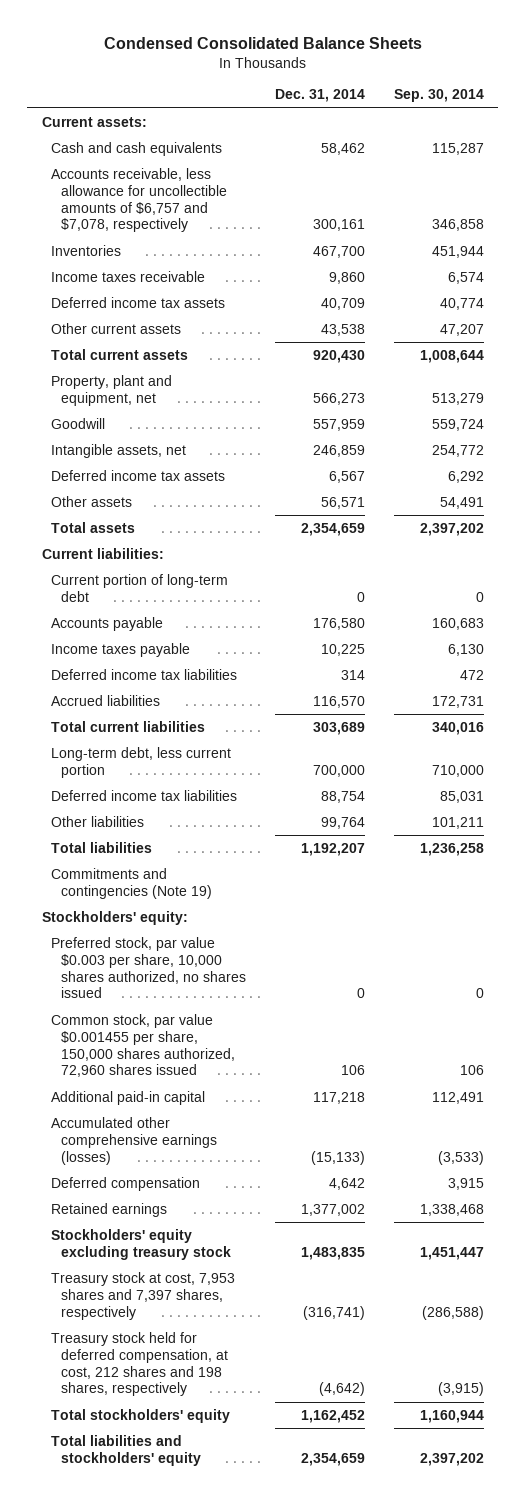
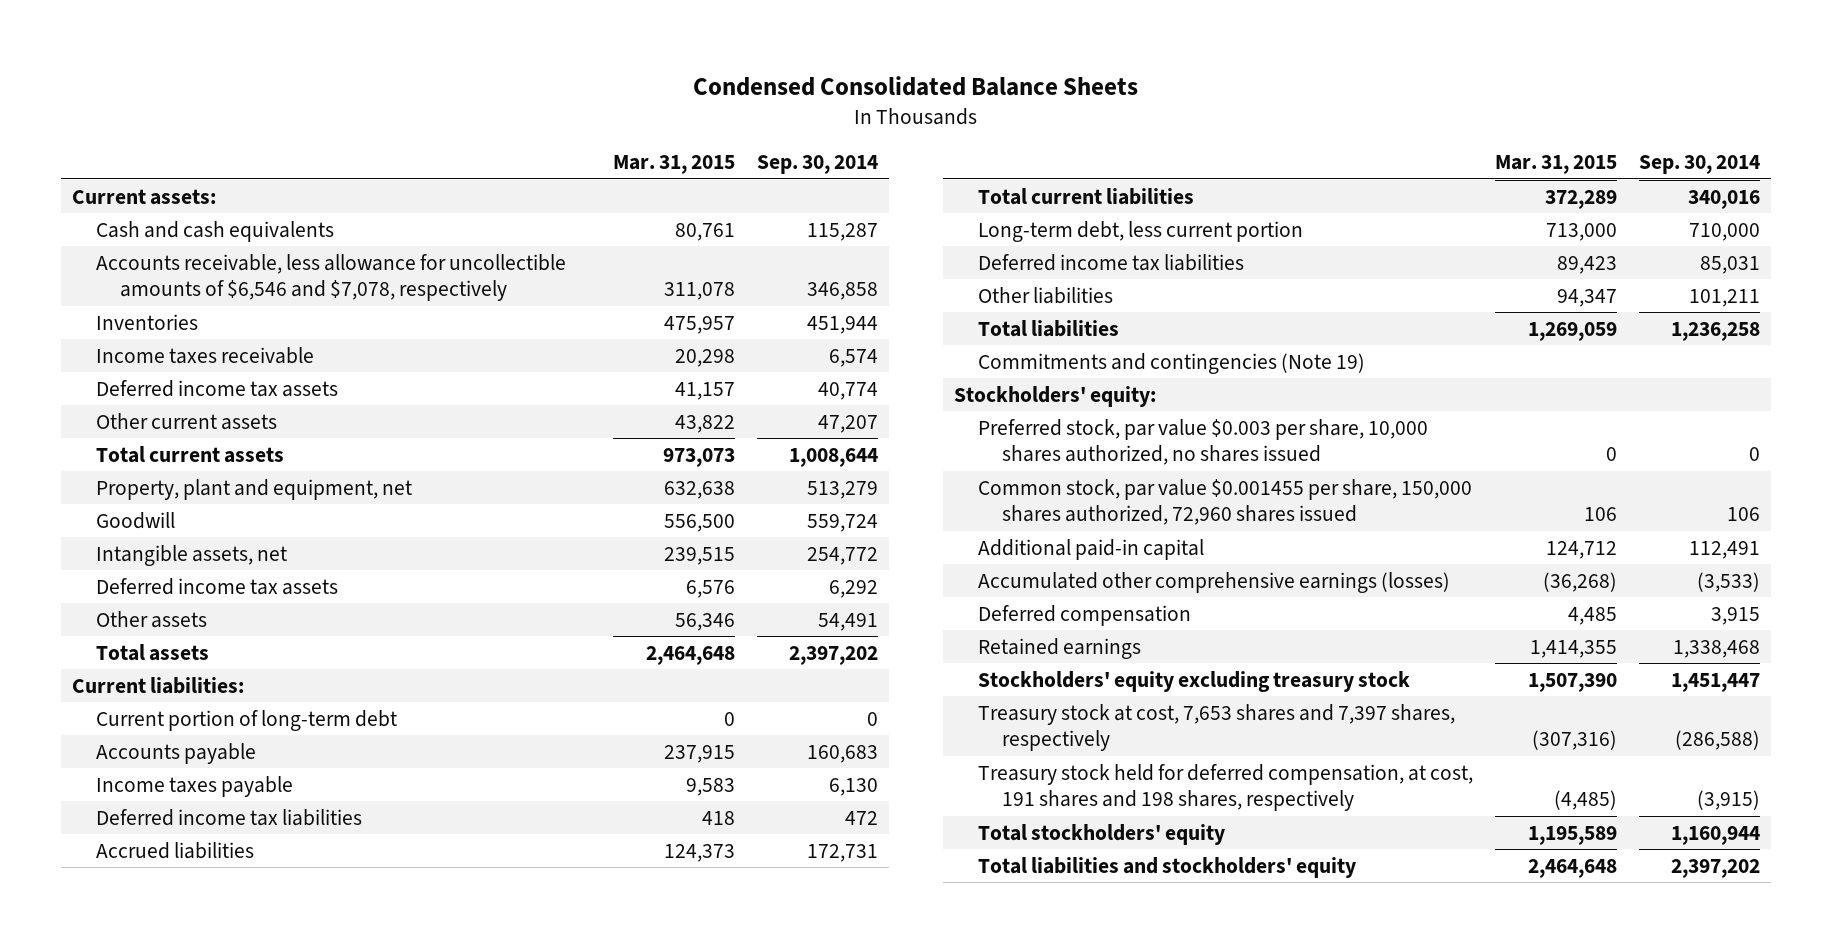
[274,89,365,103] Dec. 31, 2014 -> none
none -> [613,155,736,175] Mar. 31, 2015
[51,167,228,233] Accounts receivable, less allowance for uncollectible amounts of $6,757 and $7,078, respectively -> [96,253,567,302] Accounts receivable, less allowance for uncollectible amounts of $6,546 and $7,078, respectively
[51,1271,236,1320] Treasury stock at cost, 7,953 shares and 7,397 shares, respectively -> [978,703,1456,752] Treasury stock at cost, 7,653 shares and 7,397 shares, respectively
[51,1331,229,1397] Treasury stock held for deferred compensation, at cost, 212 shares and 198 shares, respectively -> [978,763,1474,812] Treasury stock held for deferred compensation, at cost, 191 shares and 198 shares, respectively

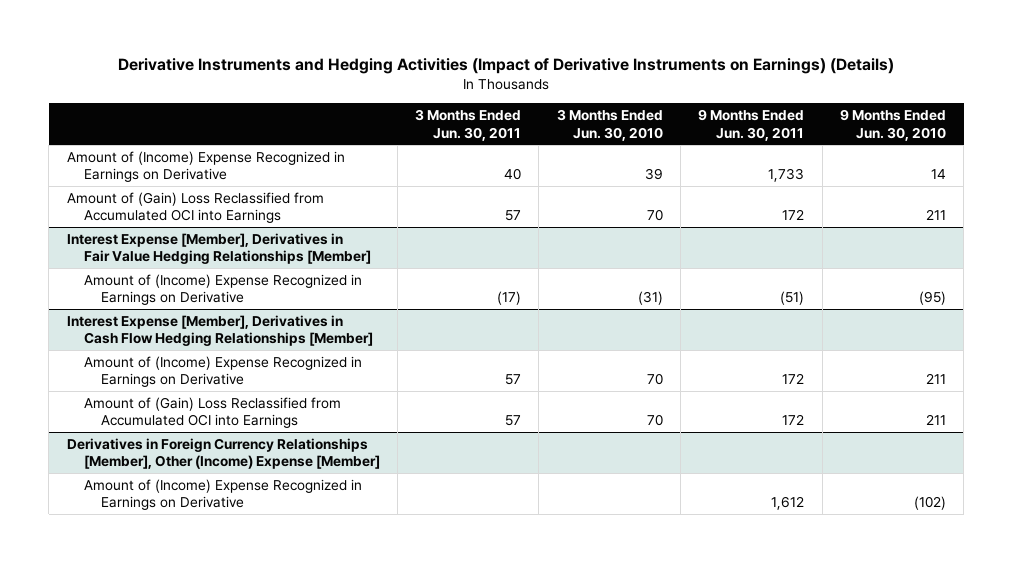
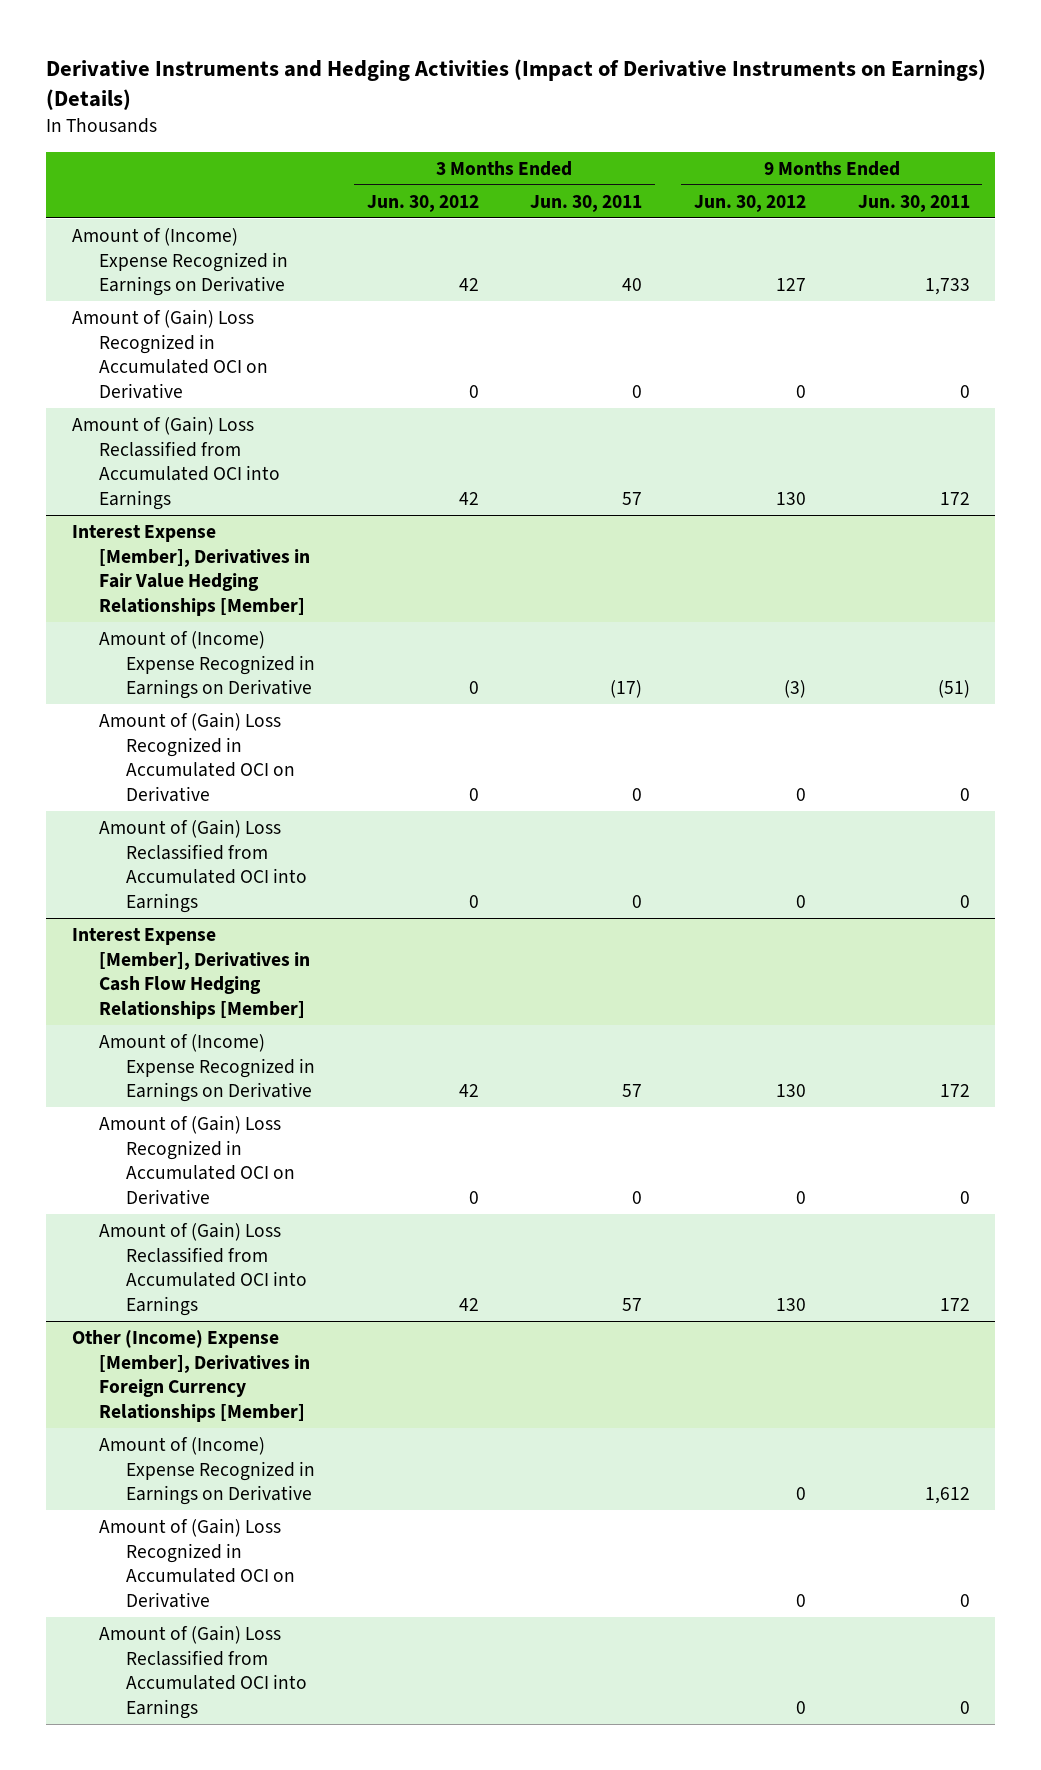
[556,109,663,141] 3 Months Ended Jun. 30, 2010 -> none
[839,109,946,141] 9 Months Ended Jun. 30, 2010 -> none
none -> [366,194,479,212] Jun. 30, 2012
none -> [693,194,806,212] Jun. 30, 2012
none -> [71,308,268,399] Amount of (Gain) Loss Recognized in Accumulated OCI on Derivative
none -> [98,711,295,802] Amount of (Gain) Loss Recognized in Accumulated OCI on Derivative
none -> [98,818,307,913] Amount of (Gain) Loss Reclassified from Accumulated OCI into Earnings
none -> [98,1114,295,1205] Amount of (Gain) Loss Recognized in Accumulated OCI on Derivative
[66,437,380,470] Derivatives in Foreign Currency Relationships [Member], Other (Income) Expense [Member] -> [71,1329,310,1422] Other (Income) Expense [Member], Derivatives in Foreign Currency Relationships [Member]
none -> [98,1517,295,1608] Amount of (Gain) Loss Recognized in Accumulated OCI on Derivative
none -> [98,1624,307,1719] Amount of (Gain) Loss Reclassified from Accumulated OCI into Earnings

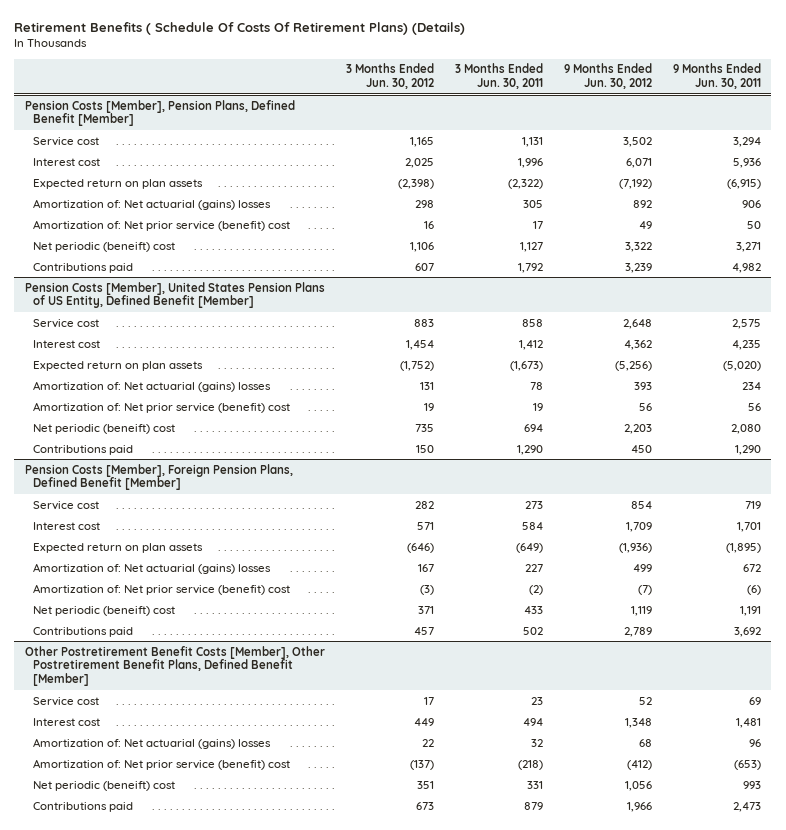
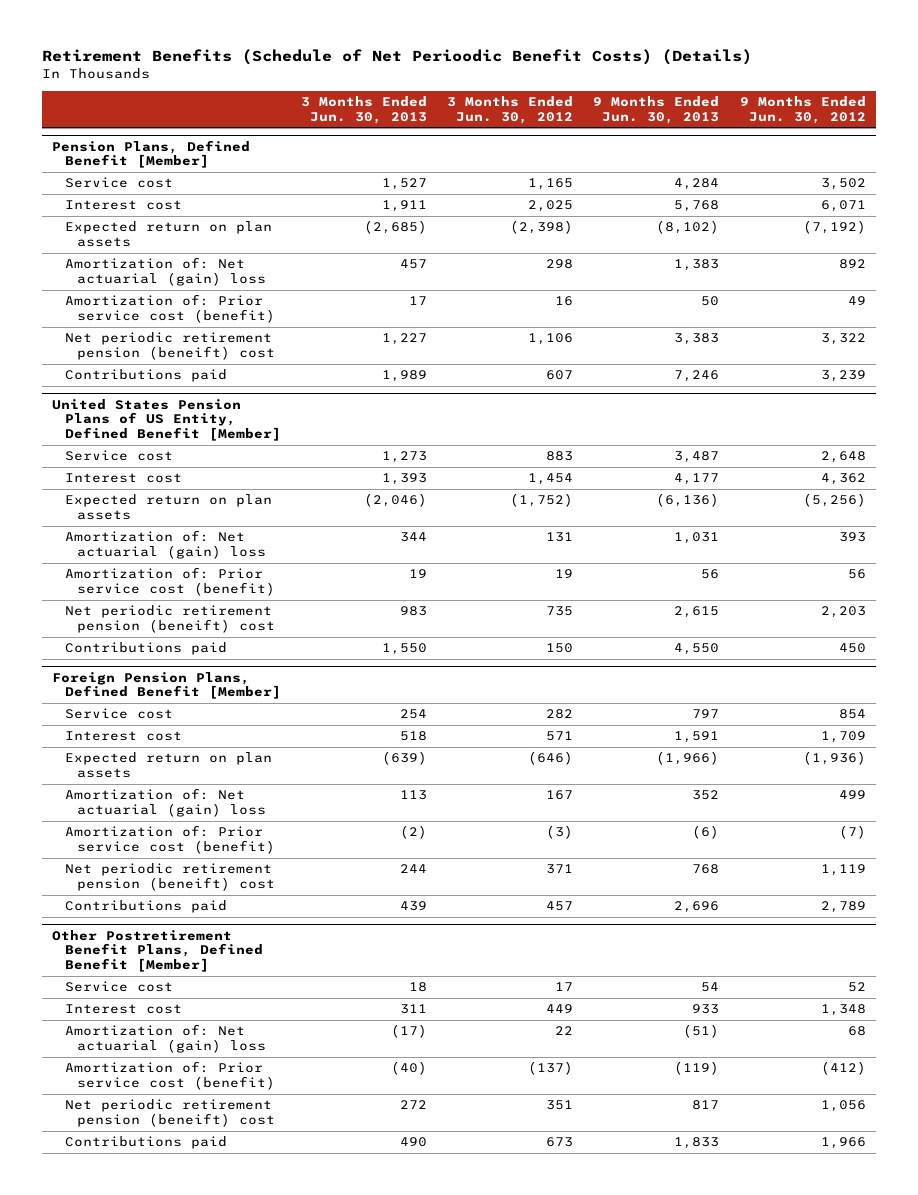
[14,22,466,36] Retirement Benefits ( Schedule Of Costs Of Retirement Plans) (Details) -> [41,49,752,66] Retirement Benefits (Schedule of Net Perioodic Benefit Costs) (Details)
[454,63,543,90] 3 Months Ended Jun. 30, 2011 -> none
[672,63,761,90] 9 Months Ended Jun. 30, 2011 -> none
none -> [300,96,427,124] 3 Months Ended Jun. 30, 2013
none -> [593,96,720,124] 9 Months Ended Jun. 30, 2013
[24,99,295,127] Pension Costs [Member], Pension Plans, Defined Benefit [Member] -> [52,139,251,169] Pension Plans, Defined Benefit [Member]
[33,198,272,210] Amortization of: Net actuarial (gains) losses -> [64,257,267,287] Amortization of: Net actuarial (gain) loss
[33,219,291,231] Amortization of: Net prior service (benefit) cost -> [64,294,276,324] Amortization of: Prior service cost (benefit)
[33,241,176,252] Net periodic (beneift) cost -> [64,332,276,361] Net periodic retirement pension (beneift) cost
[24,281,325,309] Pension Costs [Member], United States Pension Plans of US Entity, Defined Benefit [Member] -> [52,398,281,442] United States Pension Plans of US Entity, Defined Benefit [Member]
[33,380,272,392] Amortization of: Net actuarial (gains) losses -> [64,530,267,560] Amortization of: Net actuarial (gain) loss
[33,401,291,413] Amortization of: Net prior service (benefit) cost -> [64,567,276,597] Amortization of: Prior service cost (benefit)
[33,423,176,434] Net periodic (beneift) cost -> [64,605,276,634] Net periodic retirement pension (beneift) cost
[24,463,293,491] Pension Costs [Member], Foreign Pension Plans, Defined Benefit [Member] -> [52,671,281,700] Foreign Pension Plans, Defined Benefit [Member]
[33,562,272,574] Amortization of: Net actuarial (gains) losses -> [64,788,267,818] Amortization of: Net actuarial (gain) loss
[33,583,291,595] Amortization of: Net prior service (benefit) cost -> [64,825,276,855] Amortization of: Prior service cost (benefit)
[33,605,176,616] Net periodic (beneift) cost -> [64,863,276,892] Net periodic retirement pension (beneift) cost
[24,645,325,687] Other Postretirement Benefit Costs [Member], Other Postretirement Benefit Plans, Defined Benefit [Member] -> [52,929,263,973] Other Postretirement Benefit Plans, Defined Benefit [Member]
[33,737,272,749] Amortization of: Net actuarial (gains) losses -> [64,1024,267,1054] Amortization of: Net actuarial (gain) loss
[33,758,291,770] Amortization of: Net prior service (benefit) cost -> [64,1061,276,1091] Amortization of: Prior service cost (benefit)
[33,780,176,791] Net periodic (beneift) cost -> [64,1099,276,1128] Net periodic retirement pension (beneift) cost

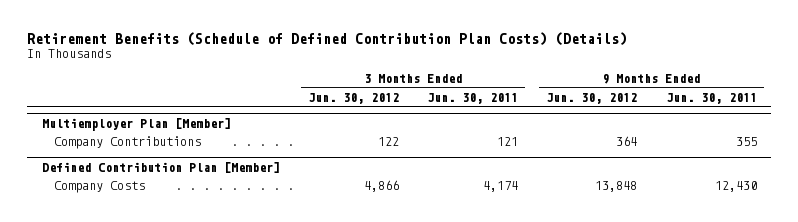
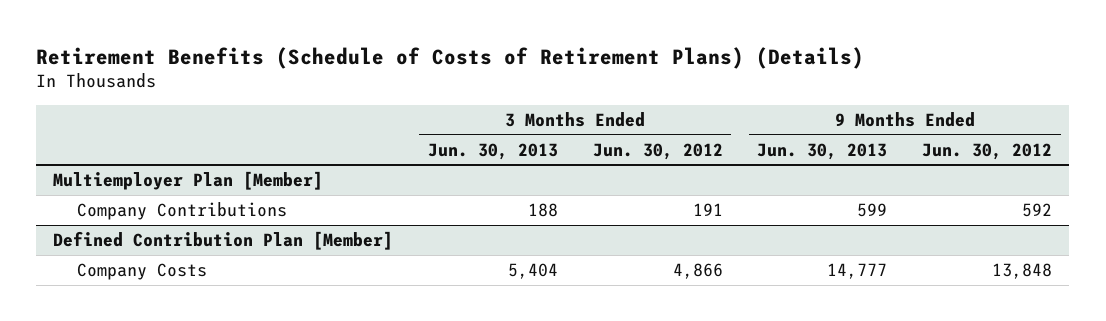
[27,31,628,46] Retirement Benefits (Schedule of Defined Contribution Plan Costs) (Details) -> [36,46,865,69] Retirement Benefits (Schedule of Costs of Retirement Plans) (Details)
[427,92,519,104] Jun. 30, 2011 -> none
[665,92,757,104] Jun. 30, 2011 -> none
none -> [428,142,559,160] Jun. 30, 2013
none -> [757,142,888,160] Jun. 30, 2013
[377,137,399,147] 122 -> [692,203,723,217] 191
[616,136,638,147] 364 -> [1022,203,1053,218] 592

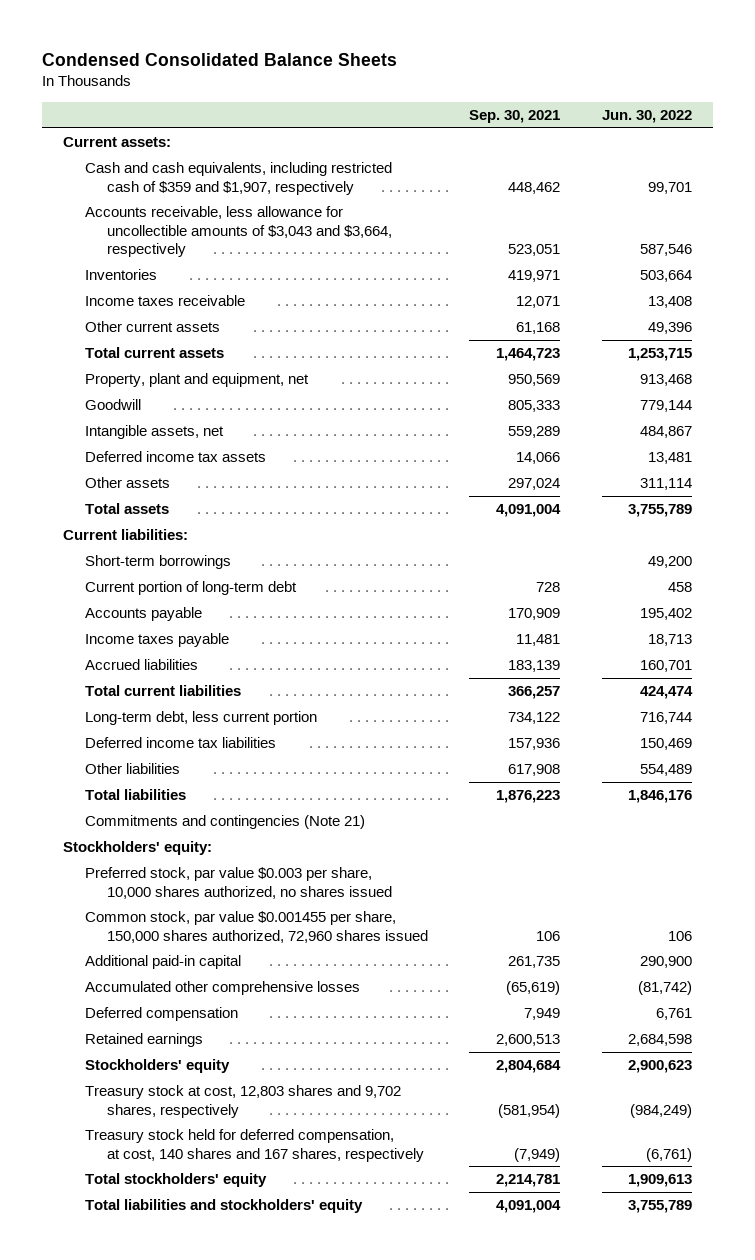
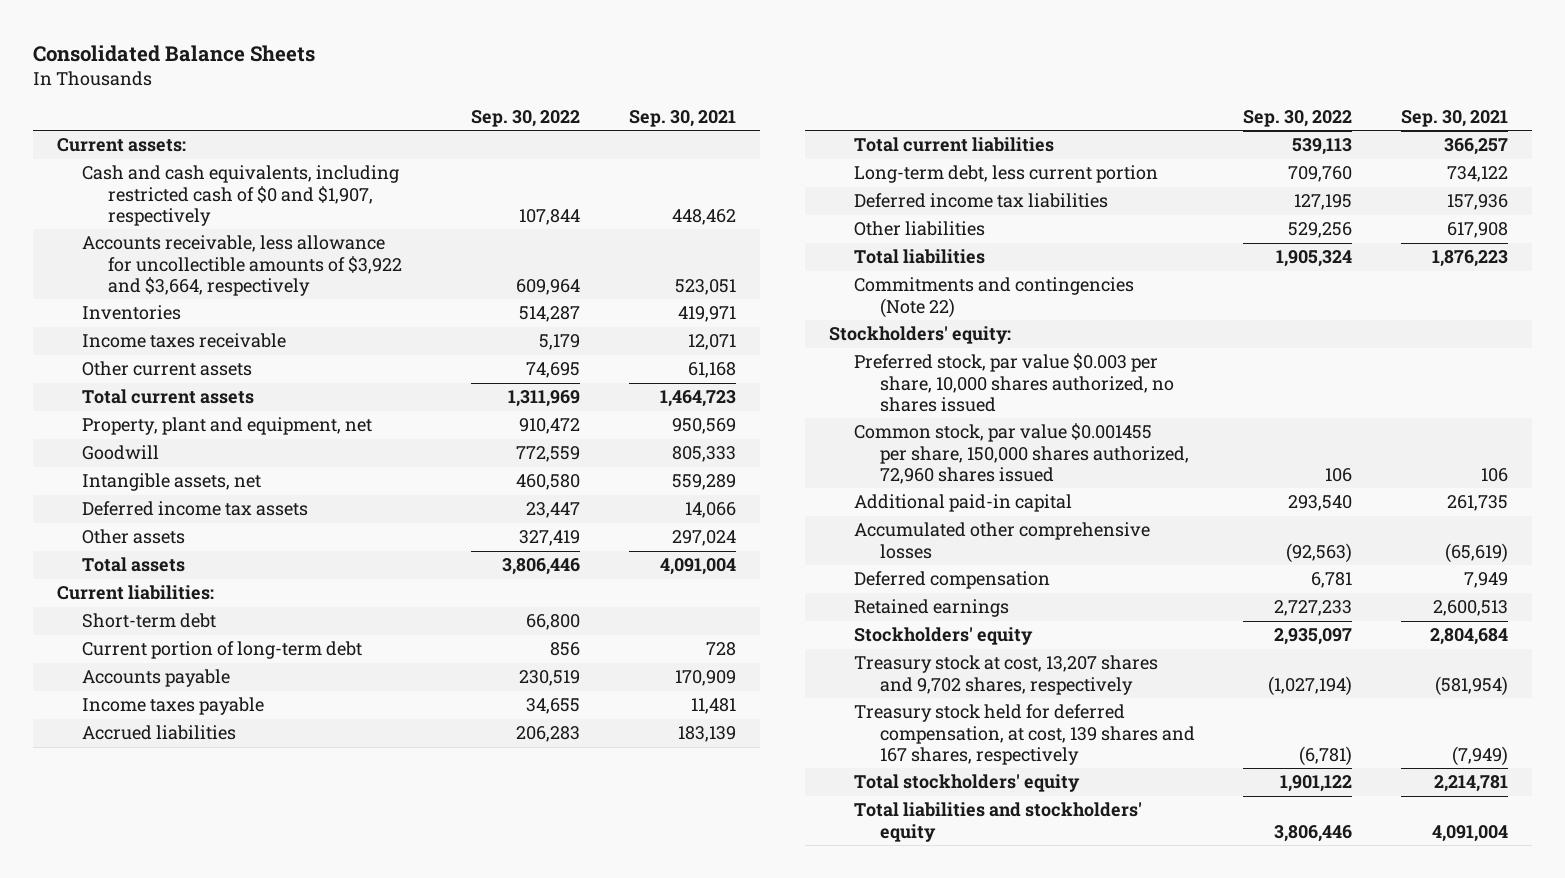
[42,52,398,66] Condensed Consolidated Balance Sheets -> [32,44,315,62] Consolidated Balance Sheets
[601,109,692,123] Jun. 30, 2022 -> none
none -> [471,109,581,127] Sep. 30, 2022
[84,162,392,195] Cash and cash equivalents, including restricted cash of $359 and $1,907, respectively -> [82,165,400,226] Cash and cash equivalents, including restricted cash of $0 and $1,907, respectively
[84,206,392,257] Accounts receivable, less allowance for uncollectible amounts of $3,043 and $3,664, respectively -> [82,235,402,296] Accounts receivable, less allowance for uncollectible amounts of $3,922 and $3,664, respectively
[84,555,231,570] Short-term borrowings -> [82,613,217,629] Short-term debt
[84,815,365,830] Commitments and contingencies (Note 21) -> [854,277,1135,318] Commitments and contingencies (Note 22)
[84,1085,401,1118] Treasury stock at cost, 12,803 shares and 9,702 shares, respectively -> [854,655,1159,695] Treasury stock at cost, 13,207 shares and 9,702 shares, respectively
[84,1129,424,1162] Treasury stock held for deferred compensation, at cost, 140 shares and 167 shares, respectively -> [854,704,1195,765] Treasury stock held for deferred compensation, at cost, 139 shares and 167 shares, respectively

